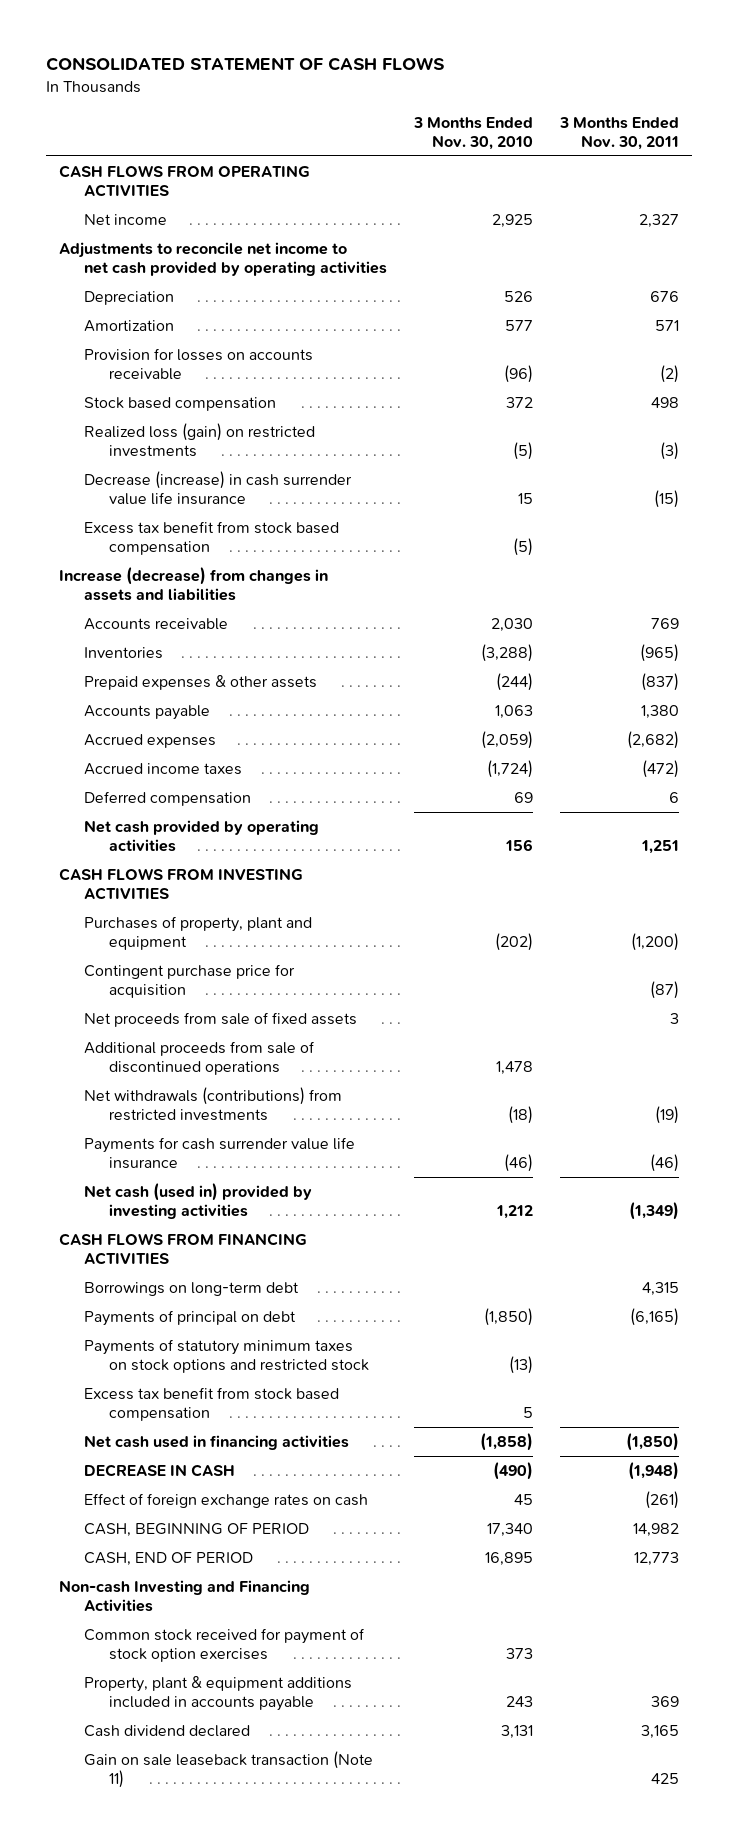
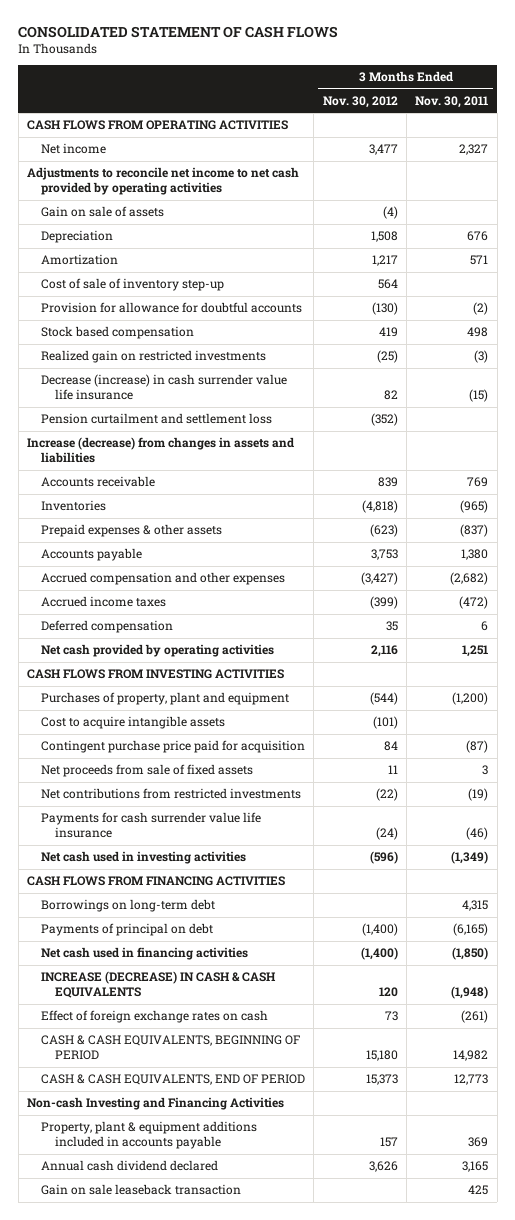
[412,116,533,150] 3 Months Ended Nov. 30, 2010 -> none
none -> [322,95,398,108] Nov. 30, 2012
none -> [41,206,165,218] Gain on sale of assets
none -> [41,278,225,292] Cost of sale of inventory step-up
[84,348,314,381] Provision for losses on accounts receivable -> [41,302,303,314] Provision for allowance for doubtful accounts
[84,423,316,458] Realized loss (gain) on restricted investments -> [41,350,267,364] Realized gain on restricted investments
[84,521,340,556] Excess tax benefit from stock based compensation -> none
none -> [41,413,273,425] Pension curtailment and settlement loss
[84,734,217,749] Accrued expenses -> [41,572,286,586] Accrued compensation and other expenses
none -> [41,716,226,730] Cost to acquire intangible assets
[84,964,296,999] Contingent purchase price for acquisition -> [41,740,306,754] Contingent purchase price paid for acquisition
[84,1041,316,1076] Additional proceeds from sale of discontinued operations -> none
[84,1087,343,1122] Net withdrawals (contributions) from restricted investments -> [41,788,302,800] Net contributions from restricted investments
[84,1183,313,1220] Net cash (used in) provided by investing activities -> [41,851,247,865] Net cash used in investing activities
[84,1339,369,1374] Payments of statutory minimum taxes on stock options and restricted stock -> none
[84,1387,340,1422] Excess tax benefit from stock based compensation -> none
[84,1464,236,1478] DECREASE IN CASH -> [41,971,277,999] INCREASE (DECREASE) IN CASH & CASH EQUIVALENTS
[84,1523,310,1538] CASH, BEGINNING OF PERIOD -> [41,1035,301,1061] CASH & CASH EQUIVALENTS, BEGINNING OF PERIOD
[84,1552,254,1567] CASH, END OF PERIOD -> [41,1074,306,1086] CASH & CASH EQUIVALENTS, END OF PERIOD
[84,1628,366,1663] Common stock received for payment of stock option exercises -> none
[84,1725,251,1738] Cash dividend declared -> [41,1160,219,1172] Annual cash dividend declared
[84,1751,374,1789] Gain on sale leaseback transaction (Note 11) -> [41,1184,242,1196] Gain on sale leaseback transaction

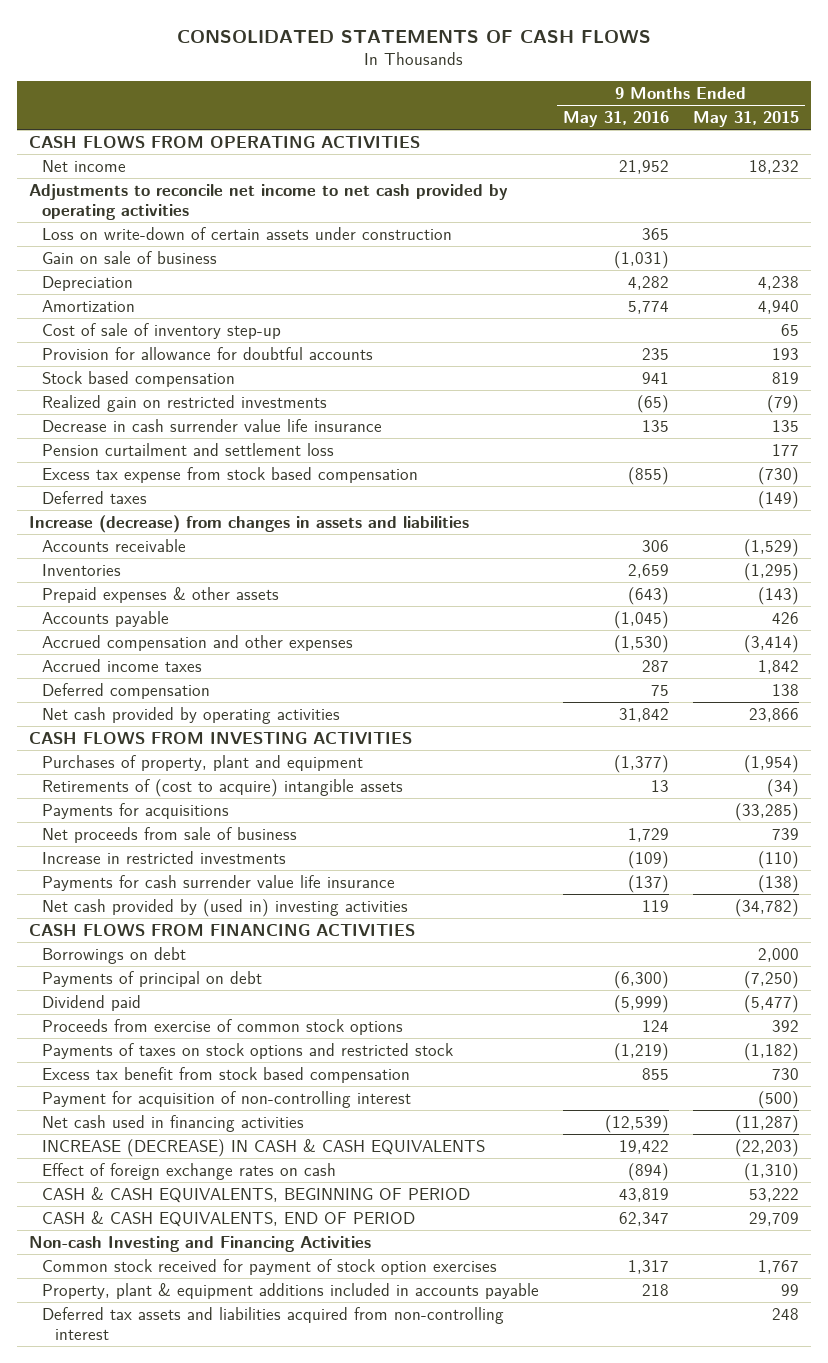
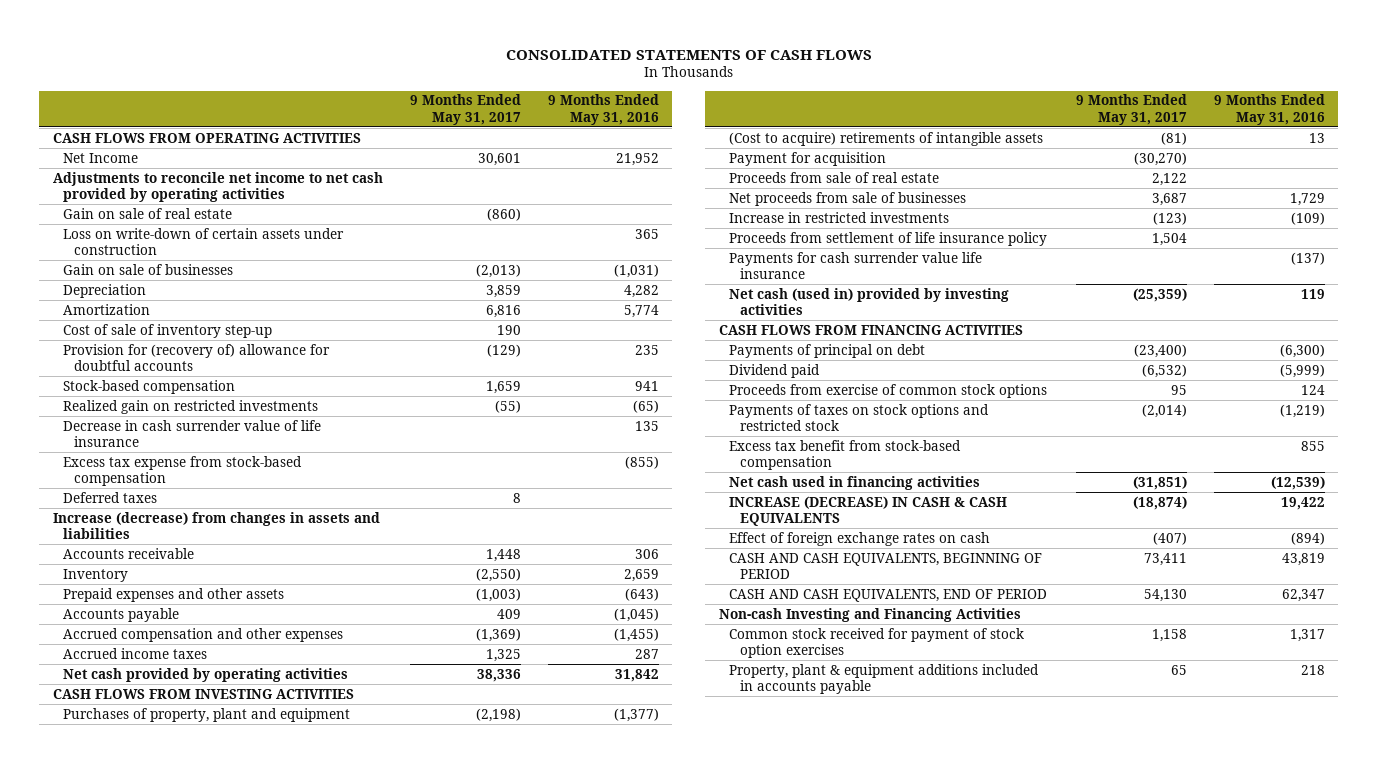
[692,111,799,128] May 31, 2015 -> none
none -> [409,94,521,125] 9 Months Ended May 31, 2017
[42,159,127,172] Net income -> [63,152,139,163] Net Income
none -> [63,207,233,219] Gain on sale of real estate
[42,250,218,264] Gain on sale of business -> [63,263,234,275] Gain on sale of businesses
[42,346,374,360] Provision for allowance for doubtful accounts -> [63,343,331,371] Provision for (recovery of) allowance for doubtful accounts
[42,370,236,387] Stock based compensation -> [63,379,236,394] Stock-based compensation
[42,442,335,456] Pension curtailment and settlement loss -> none
[42,418,383,432] Decrease in cash surrender value life insurance -> [63,419,322,447] Decrease in cash surrender value of life insurance
[42,466,419,483] Excess tax expense from stock based compensation -> [63,455,303,486] Excess tax expense from stock-based compensation
[42,563,122,576] Inventories -> [63,568,129,582] Inventory
[42,586,280,603] Prepaid expenses & other assets -> [63,587,285,602] Prepaid expenses and other assets
[613,634,669,653] (1,530) -> [613,627,659,642] (1,455)
[42,682,211,699] Deferred compensation -> none
[42,778,404,797] Retirements of (cost to acquire) intangible assets -> [729,131,1044,146] (Cost to acquire) retirements of intangible assets
[42,802,230,819] Payments for acquisitions -> [729,151,887,166] Payment for acquisition
none -> [729,171,940,183] Proceeds from sale of real estate
[42,826,298,843] Net proceeds from sale of business -> [729,191,967,206] Net proceeds from sale of businesses
none -> [729,231,1048,246] Proceeds from settlement of life insurance policy
[42,898,409,917] Net cash provided by (used in) investing activities -> [729,287,1010,315] Net cash (used in) provided by investing activities
[42,946,187,964] Borrowings on debt -> none
[42,1090,412,1108] Payment for acquisition of non-controlling interest -> none
[42,1066,411,1083] Excess tax benefit from stock based compensation -> [729,439,962,470] Excess tax benefit from stock-based compensation
[42,1186,471,1203] CASH & CASH EQUIVALENTS, BEGINNING OF PERIOD -> [729,552,1043,579] CASH AND CASH EQUIVALENTS, BEGINNING OF PERIOD
[42,1210,416,1227] CASH & CASH EQUIVALENTS, END OF PERIOD -> [729,588,1048,602] CASH AND CASH EQUIVALENTS, END OF PERIOD
[42,1306,505,1340] Deferred tax assets and liabilities acquired from non-controlling interest -> none

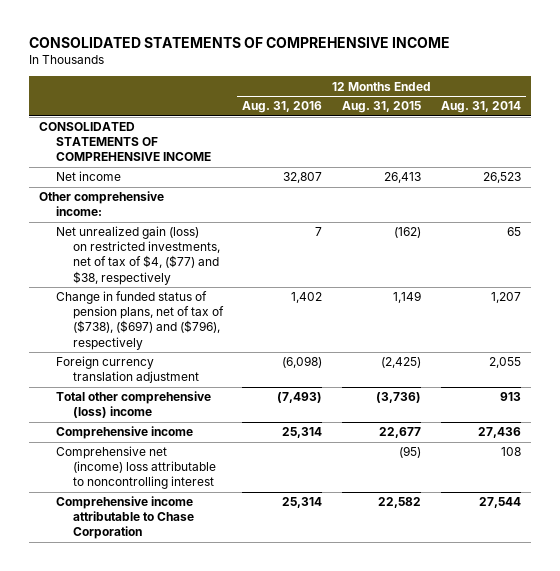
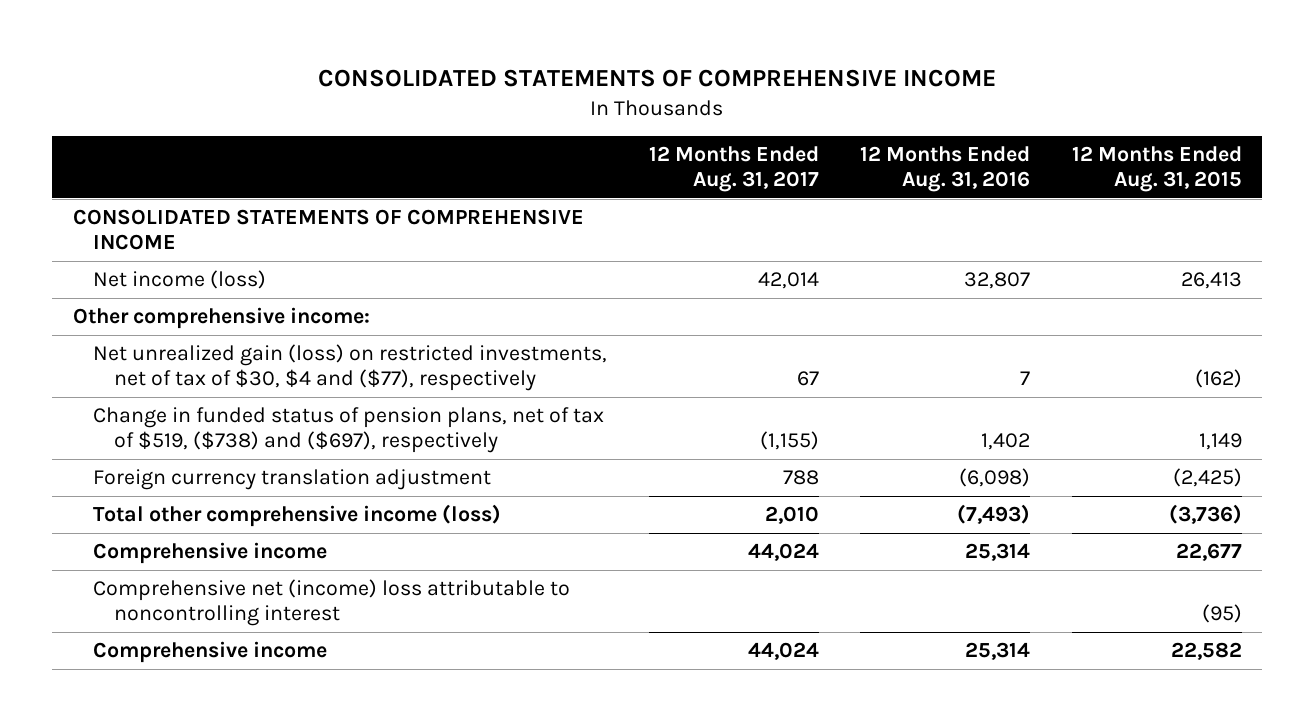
[440,101,521,114] Aug. 31, 2014 -> none
none -> [648,146,819,193] 12 Months Ended Aug. 31, 2017
[55,171,121,182] Net income -> [93,270,267,290] Net income (loss)
[55,226,220,285] Net unrealized gain (loss) on restricted investments, net of tax of $4, ($77) and $38, respectively -> [93,344,608,392] Net unrealized gain (loss) on restricted investments, net of tax of $30, $4 and ($77), respectively
[55,291,224,350] Change in funded status of pension plans, net of tax of ($738), ($697) and ($796), respectively -> [93,407,605,454] Change in funded status of pension plans, net of tax of $519, ($738) and ($697), respectively
[55,391,211,419] Total other comprehensive (loss) income -> [93,504,502,528] Total other comprehensive income (loss)
[55,496,194,540] Comprehensive income attributable to Chase Corporation -> [93,641,328,664] Comprehensive income

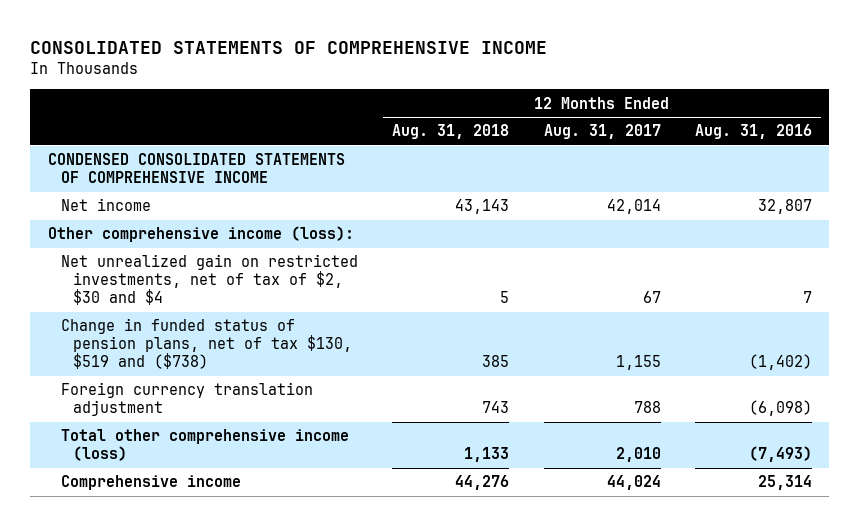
[1071,146,1242,193] 12 Months Ended Aug. 31, 2015 -> none
none -> [392,124,510,140] Aug. 31, 2018
[72,209,584,251] CONSOLIDATED STATEMENTS OF COMPREHENSIVE INCOME -> [47,153,345,184] CONDENSED CONSOLIDATED STATEMENTS OF COMPREHENSIVE INCOME
[93,270,267,290] Net income (loss) -> [60,198,151,212] Net income
[72,307,370,330] Other comprehensive income: -> [47,226,354,243] Other comprehensive income (loss):
[93,344,608,392] Net unrealized gain (loss) on restricted investments, net of tax of $30, $4 and ($77), respectively -> [60,254,358,306] Net unrealized gain on restricted investments, net of tax of $2, $30 and $4
[93,407,605,454] Change in funded status of pension plans, net of tax of $519, ($738) and ($697), respectively -> [60,318,353,370] Change in funded status of pension plans, net of tax $130, $519 and ($738)
[759,431,819,451] (1,155) -> [615,355,661,371] 1,155
[981,433,1031,451] 1,402 -> [749,354,813,371] (1,402)
[93,579,571,627] Comprehensive net (income) loss attributable to noncontrolling interest -> none
[93,641,328,664] Comprehensive income -> none

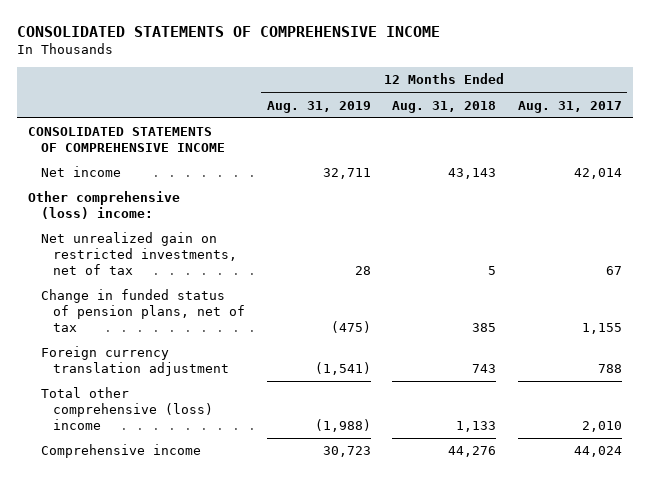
[695,124,813,140] Aug. 31, 2016 -> none
none -> [266,100,371,113] Aug. 31, 2019
[47,153,345,184] CONDENSED CONSOLIDATED STATEMENTS OF COMPREHENSIVE INCOME -> [27,127,225,152] CONSOLIDATED STATEMENTS OF COMPREHENSIVE INCOME
[47,226,354,243] Other comprehensive income (loss): -> [27,191,180,219] Other comprehensive (loss) income:
[60,254,358,306] Net unrealized gain on restricted investments, net of tax of $2, $30 and $4 -> [40,232,238,275] Net unrealized gain on restricted investments, net of tax
[60,318,353,370] Change in funded status of pension plans, net of tax $130, $519 and ($738) -> [40,289,246,332] Change in funded status of pension plans, net of tax
[60,429,349,462] Total other comprehensive income (loss) -> [40,387,214,430] Total other comprehensive (loss) income

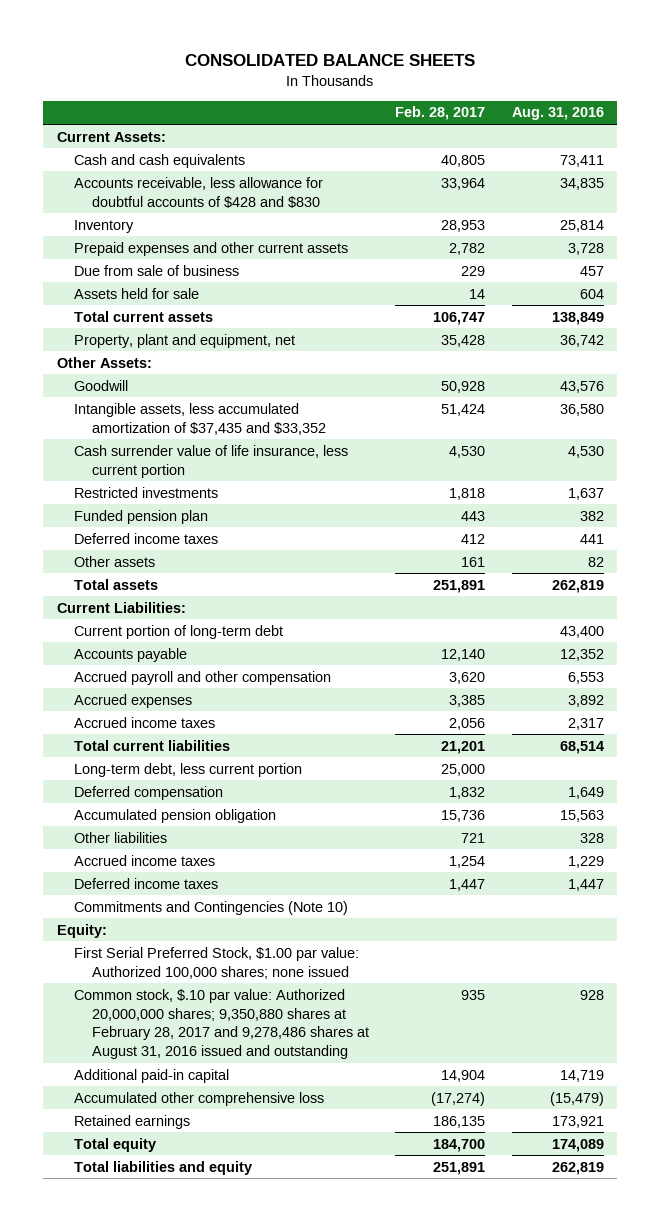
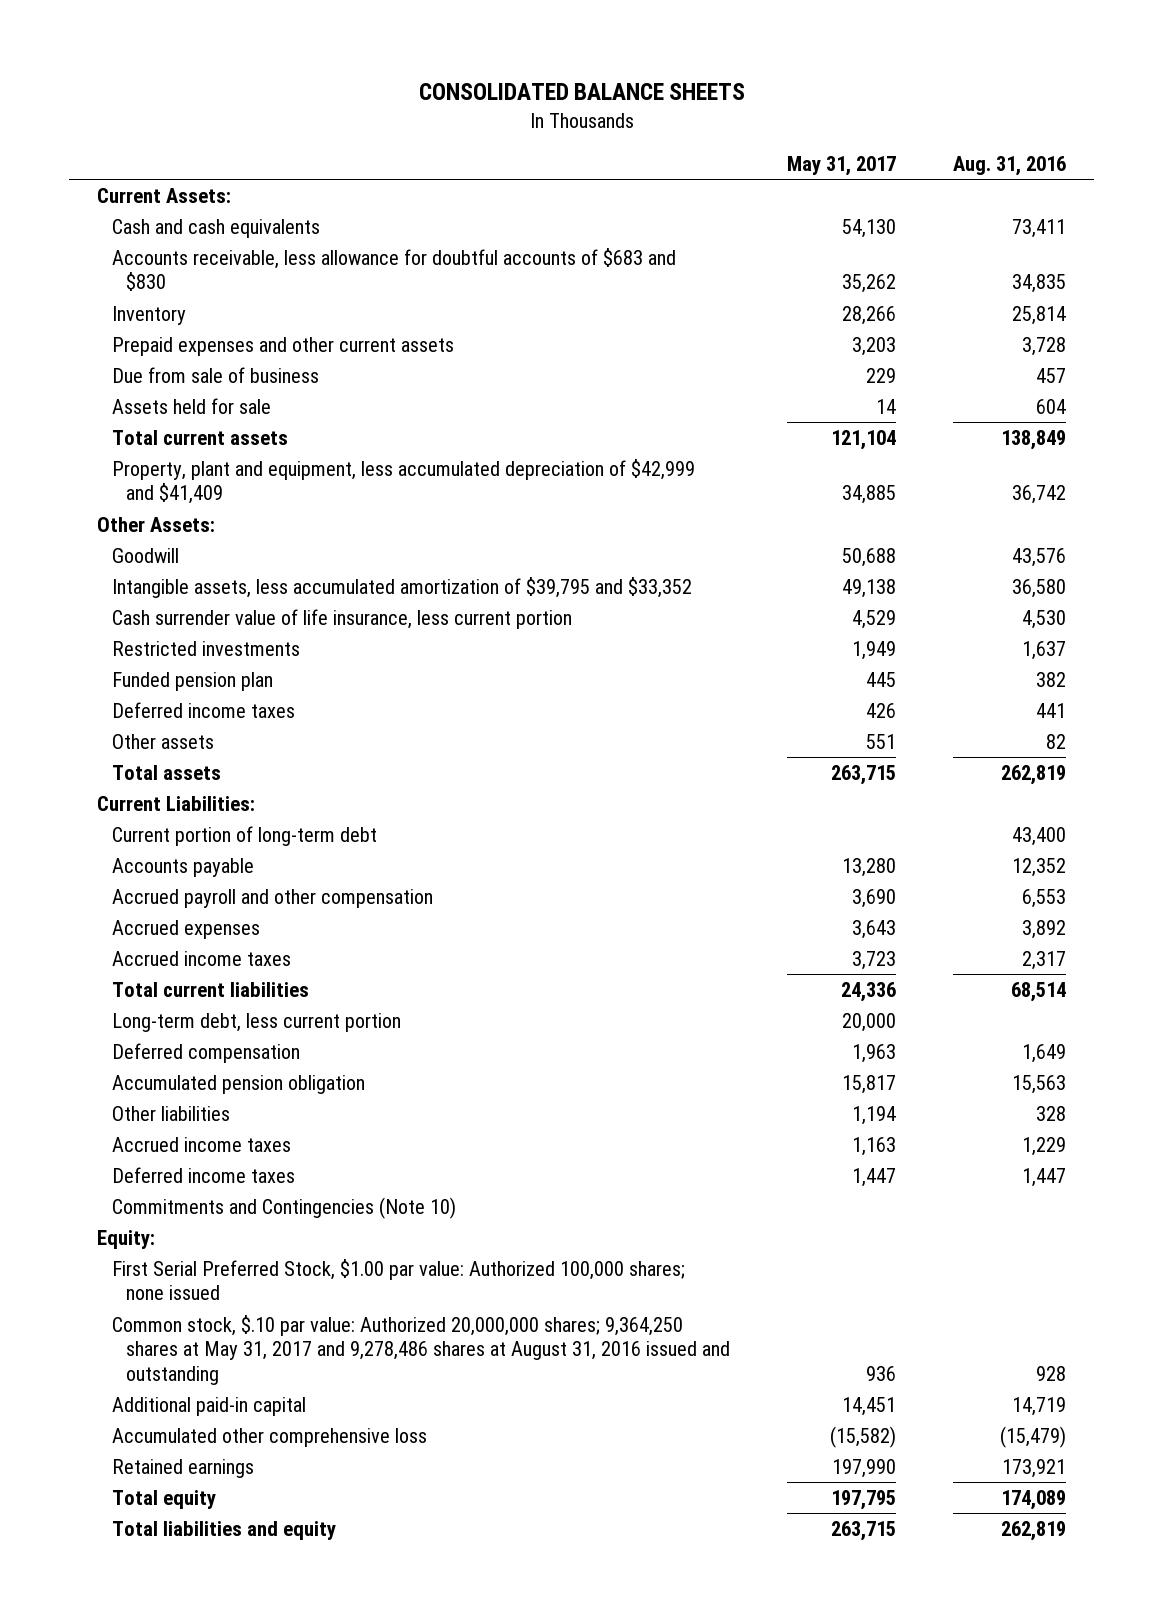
[395,106,486,121] Feb. 28, 2017 -> none
none -> [787,155,897,176] May 31, 2017
[74,176,324,208] Accounts receivable, less allowance for doubtful accounts of $428 and $830 -> [111,247,676,292] Accounts receivable, less allowance for doubtful accounts of $683 and $830
[74,333,296,348] Property, plant and equipment, net -> [111,458,695,505] Property, plant and equipment, less accumulated depreciation of $42,999 and $41,409
[74,402,326,435] Intangible assets, less accumulated amortization of $37,435 and $33,352 -> [111,576,692,598] Intangible assets, less accumulated amortization of $39,795 and $33,352
[74,988,369,1060] Common stock, $.10 par value: Authorized 20,000,000 shares; 9,350,880 shares at February 28, 2017 and 9,278,486 shares at August 31, 2016 issued and outstanding -> [111,1314,731,1385] Common stock, $.10 par value: Authorized 20,000,000 shares; 9,364,250 shares at May 31, 2017 and 9,278,486 shares at August 31, 2016 issued and outstanding

